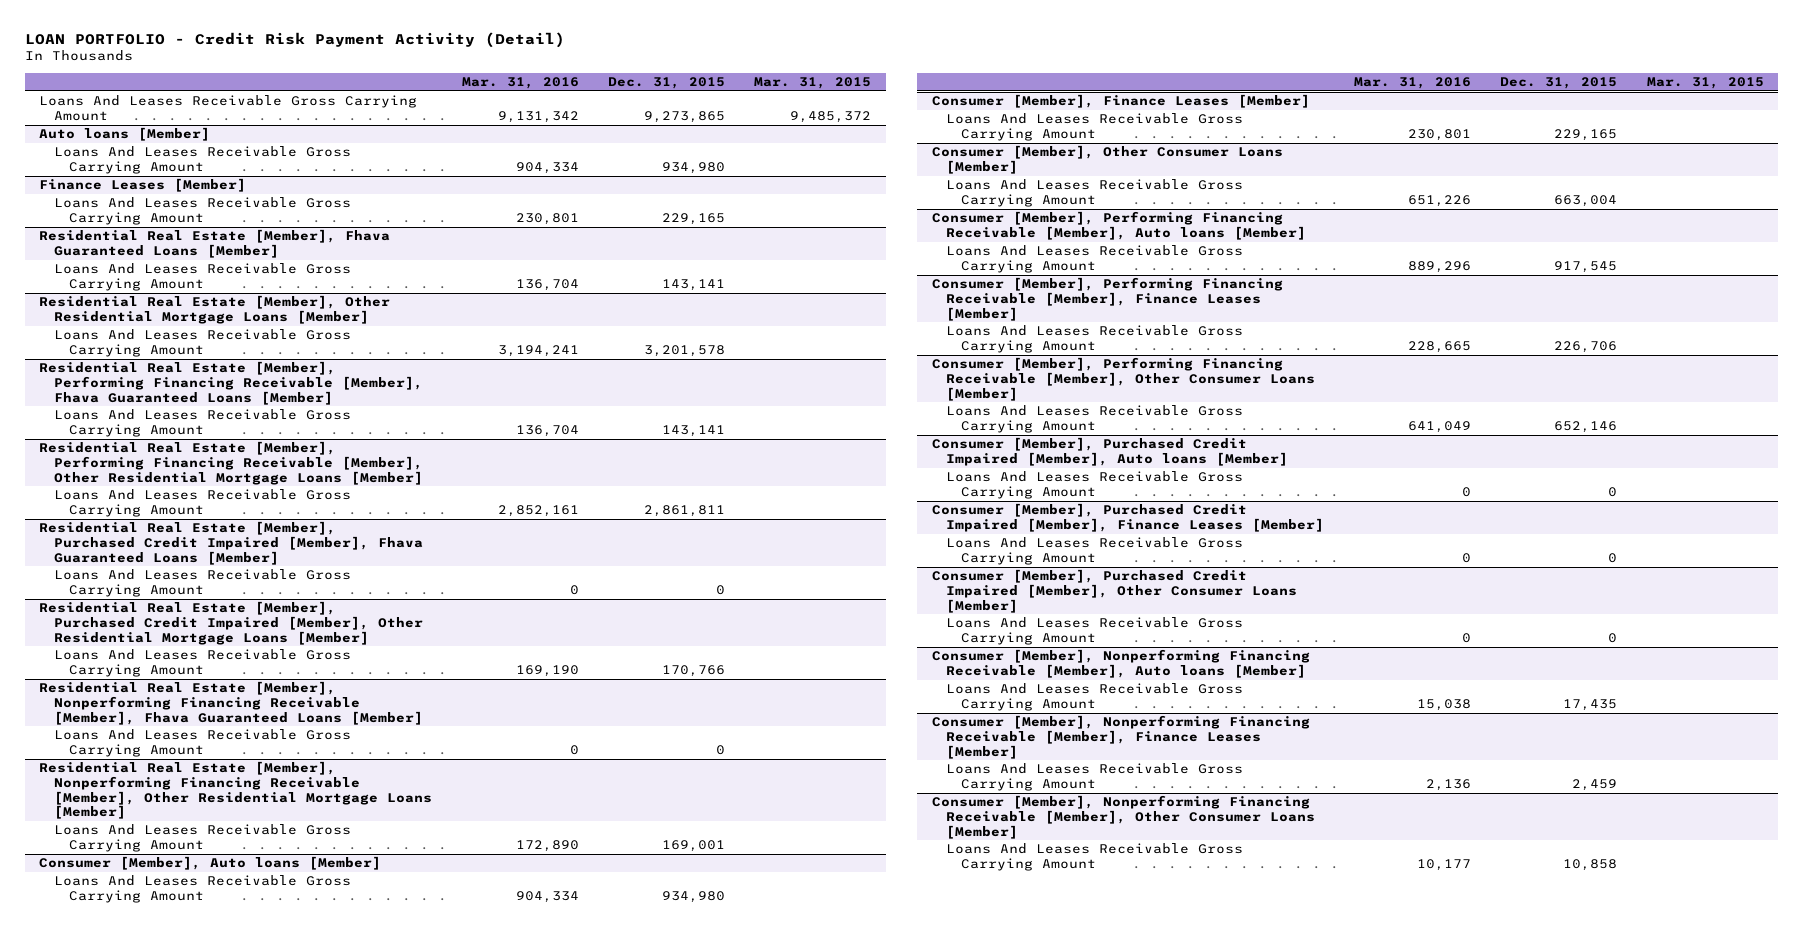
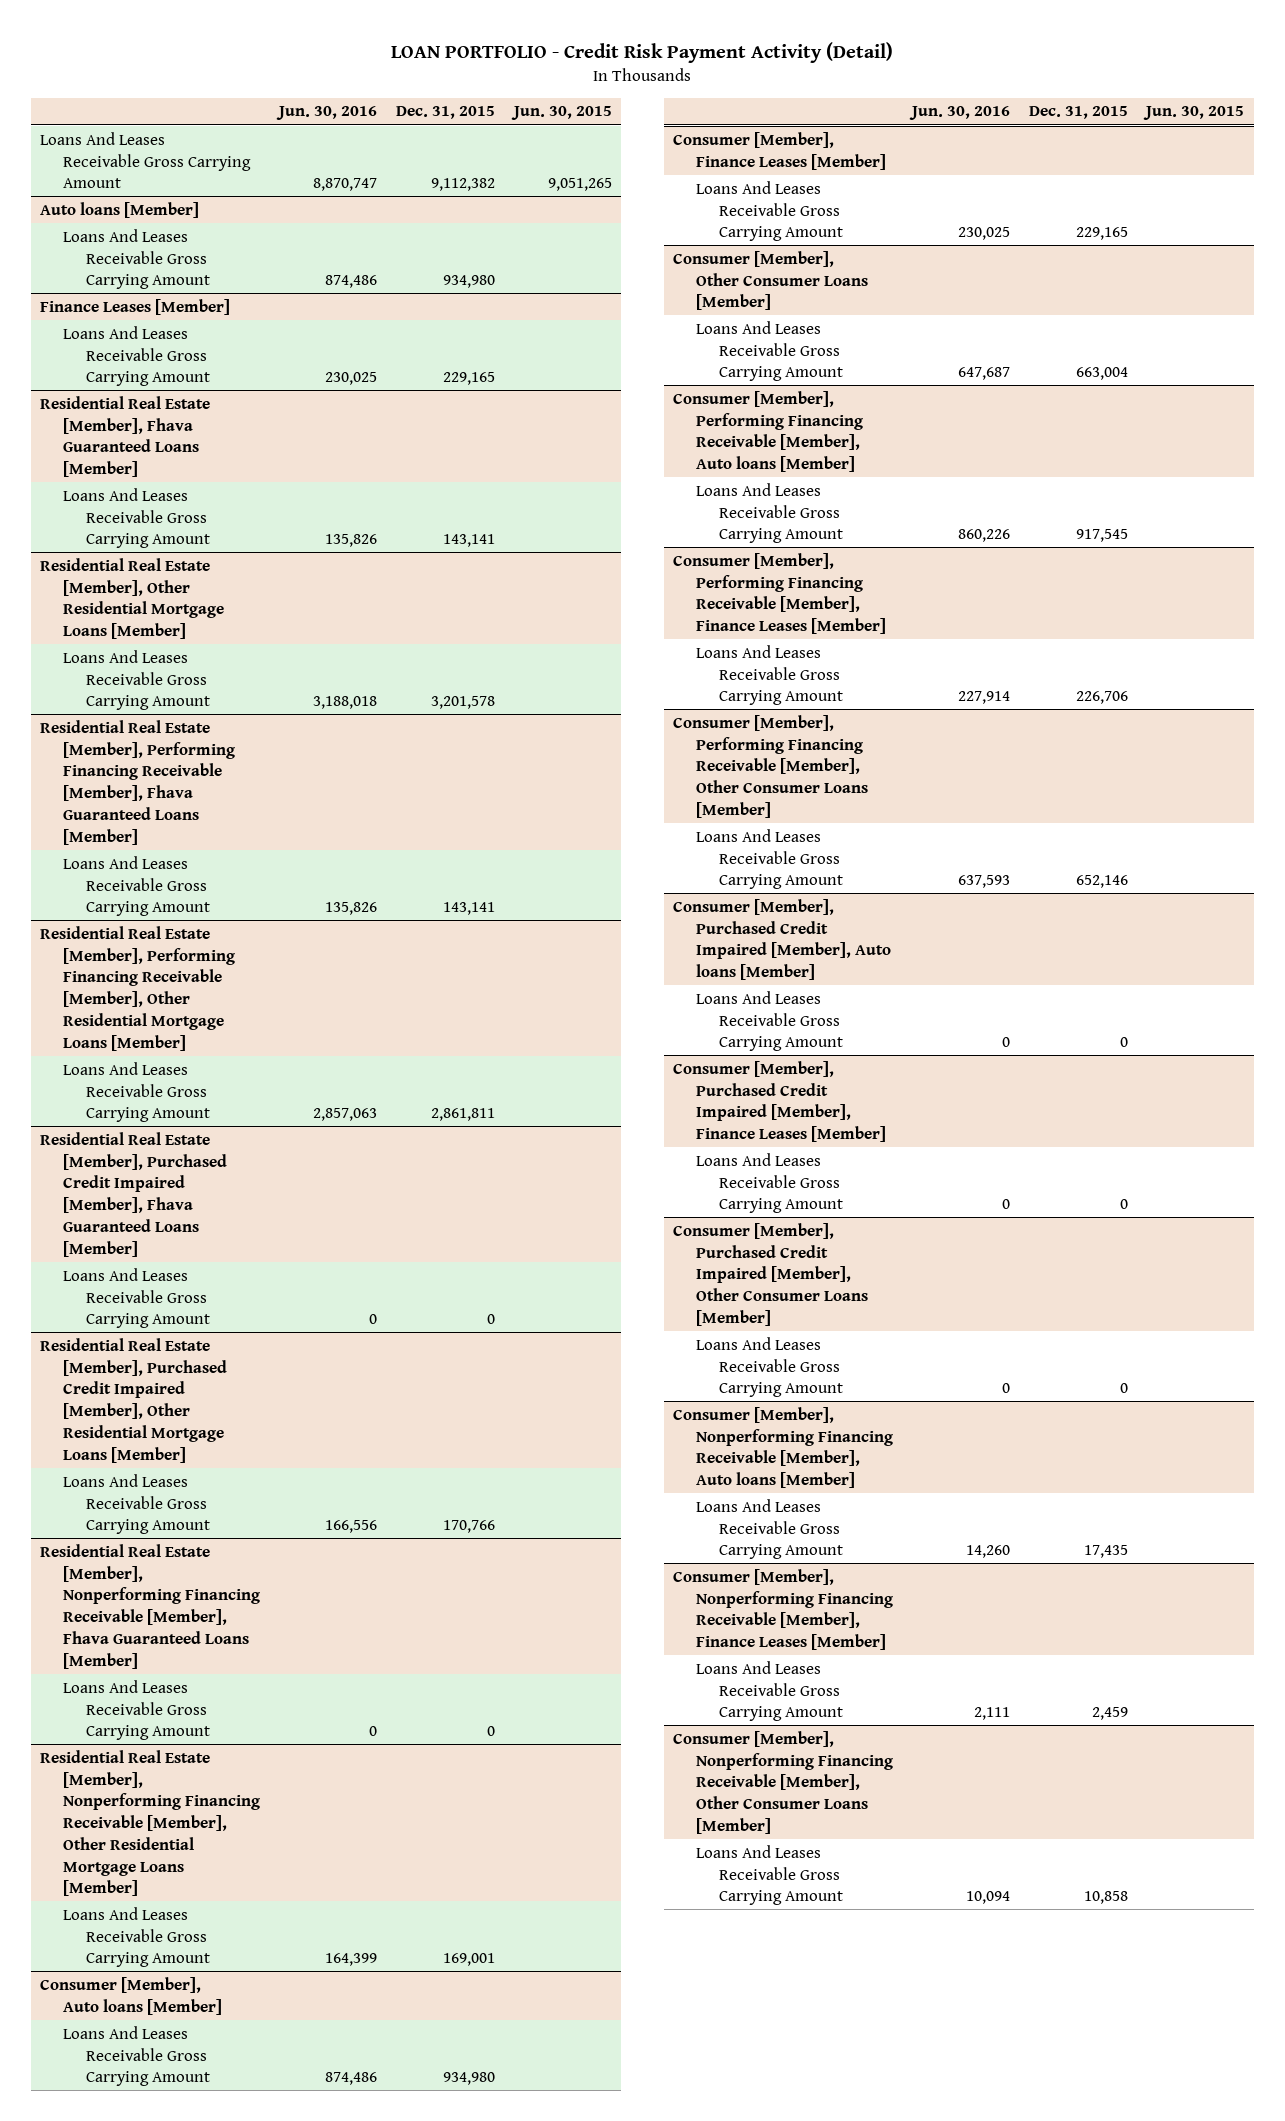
[461,77,579,90] Mar. 31, 2016 -> none
[754,77,872,90] Mar. 31, 2015 -> none
none -> [276,106,378,121] Jun. 30, 2016
none -> [510,106,612,121] Jun. 30, 2015
[644,111,726,124] 9,273,865 -> [430,178,495,192] 9,112,382

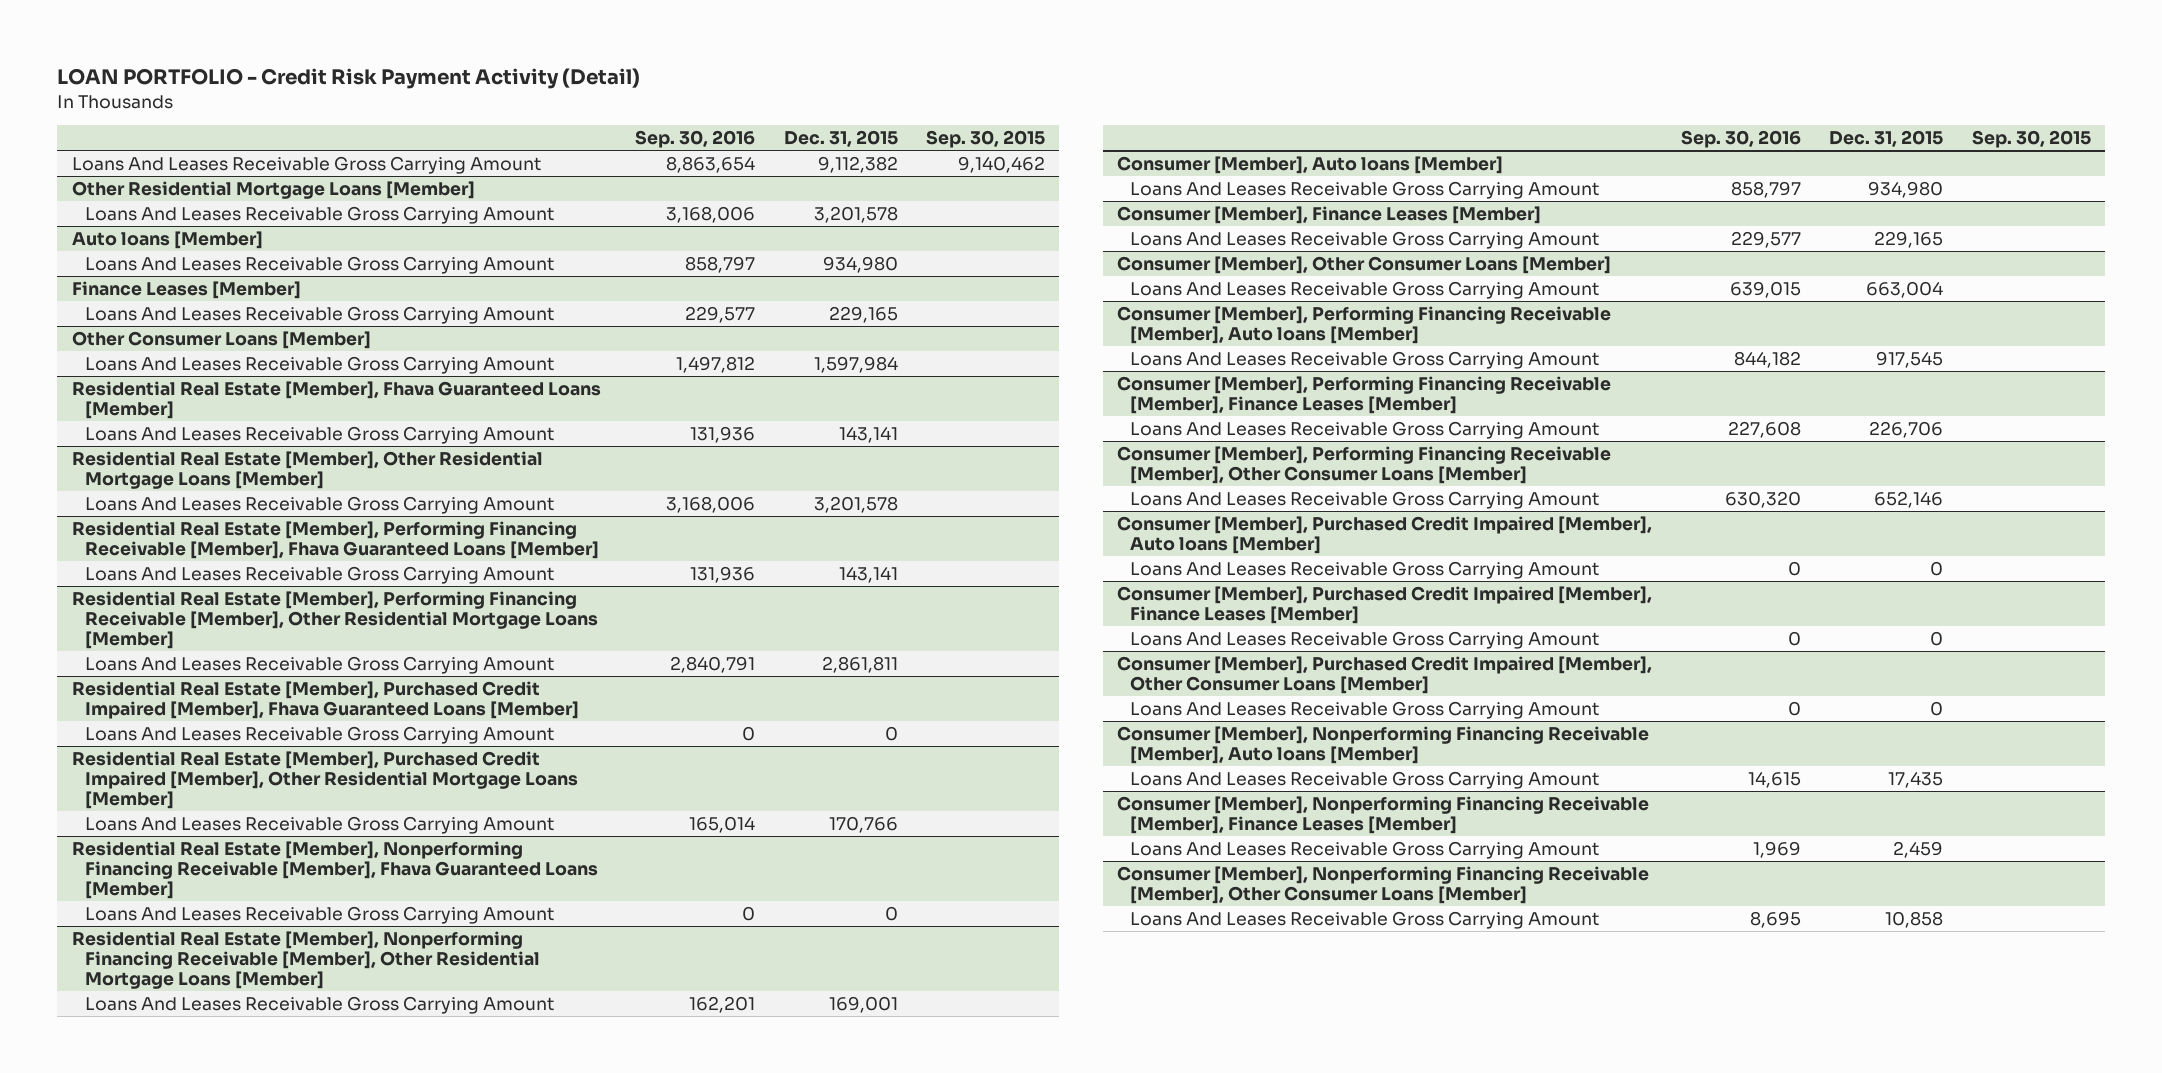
[276,106,378,121] Jun. 30, 2016 -> none
[510,106,612,121] Jun. 30, 2015 -> none
none -> [635,130,756,149] Sep. 30, 2016
none -> [926,130,1046,149] Sep. 30, 2015
none -> [71,180,475,199] Other Residential Mortgage Loans [Member]
none -> [84,205,554,224] Loans And Leases Receivable Gross Carrying Amount
none -> [71,330,371,349] Other Consumer Loans [Member]
none -> [84,355,554,374] Loans And Leases Receivable Gross Carrying Amount

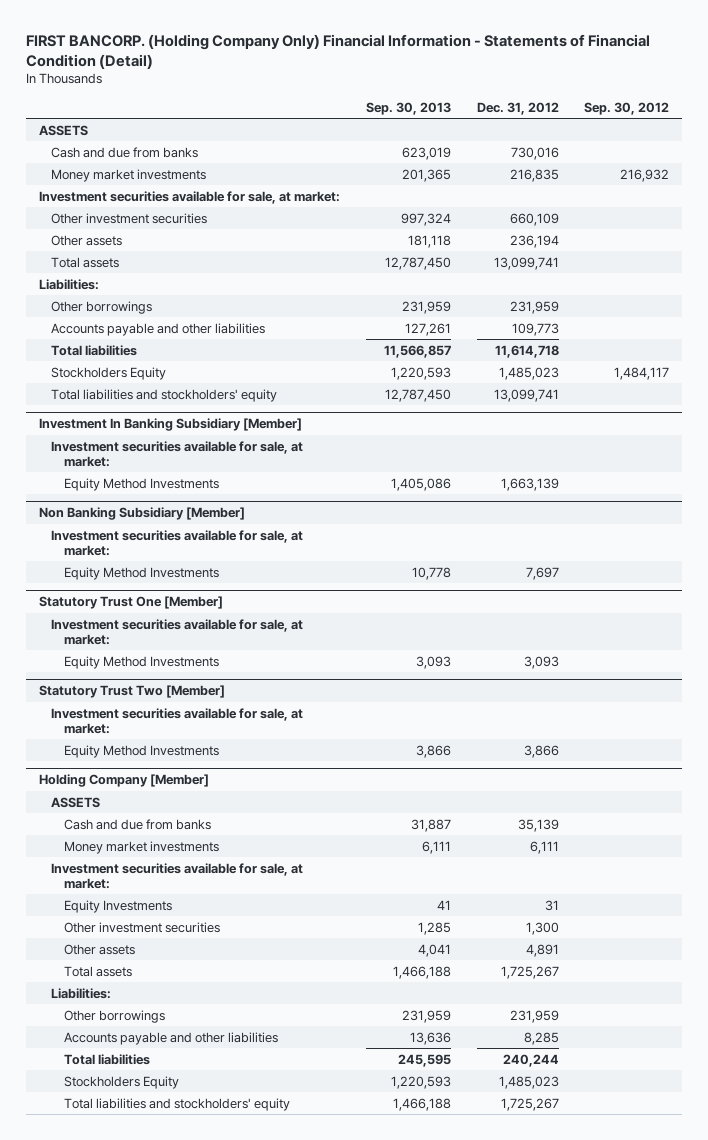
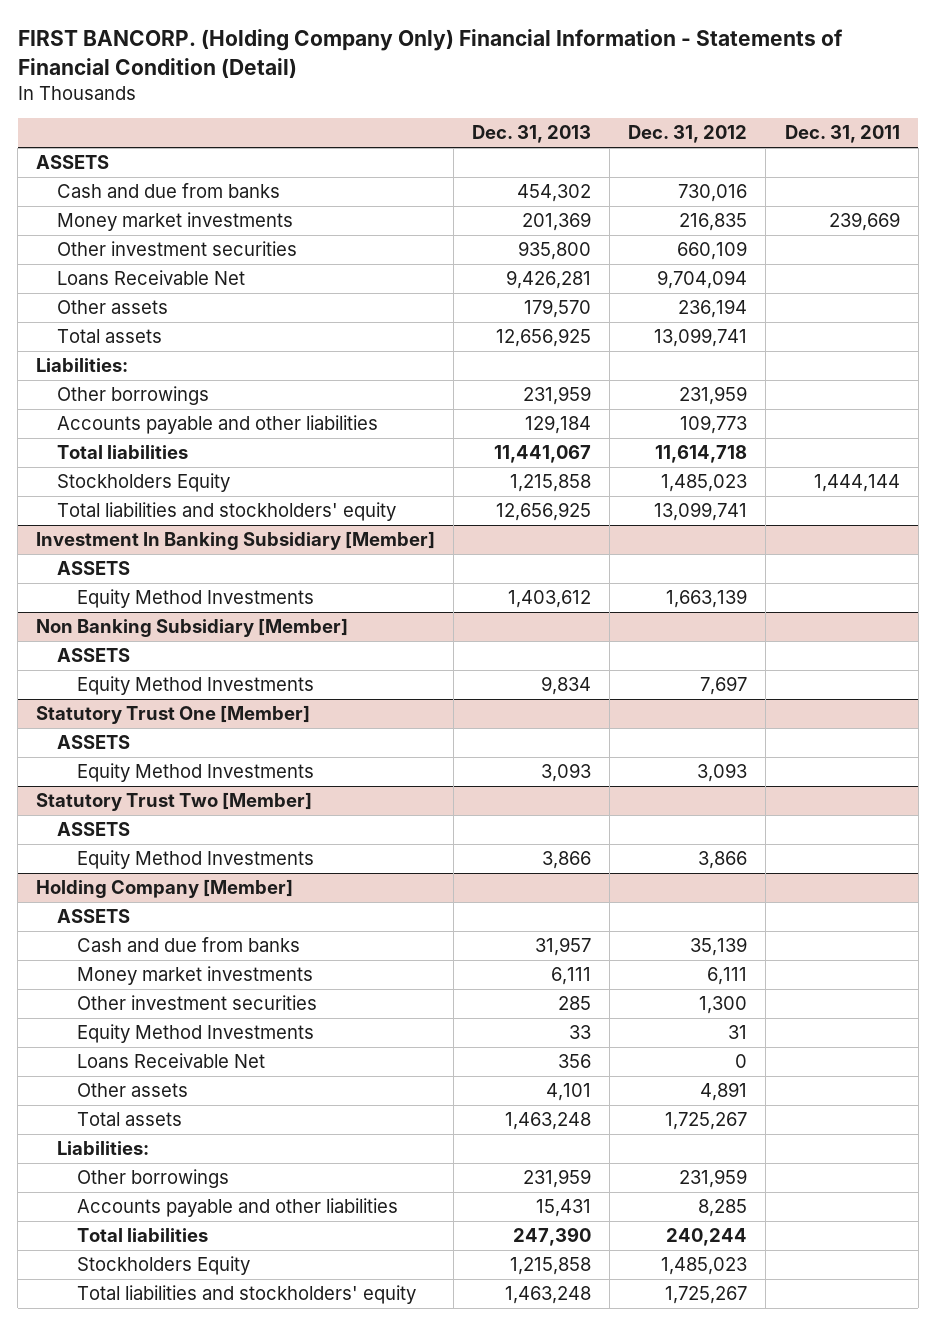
[365,101,451,115] Sep. 30, 2013 -> none
[584,101,670,115] Sep. 30, 2012 -> none
none -> [472,125,592,144] Dec. 31, 2013
none -> [784,125,900,144] Dec. 31, 2011
[38,190,340,204] Investment securities available for sale, at market: -> none
none -> [56,270,245,286] Loans Receivable Net
[51,440,304,467] Investment securities available for sale, at market: -> none
none -> [56,561,130,576] ASSETS
[51,529,304,556] Investment securities available for sale, at market: -> none
none -> [56,648,130,663] ASSETS
[51,618,304,645] Investment securities available for sale, at market: -> none
none -> [56,735,130,750] ASSETS
[51,707,304,734] Investment securities available for sale, at market: -> none
none -> [56,822,130,837] ASSETS
[51,862,304,889] Investment securities available for sale, at market: -> none
[63,899,172,913] Equity Investments -> none
none -> [77,1024,315,1044] Equity Method Investments
none -> [77,1053,266,1069] Loans Receivable Net

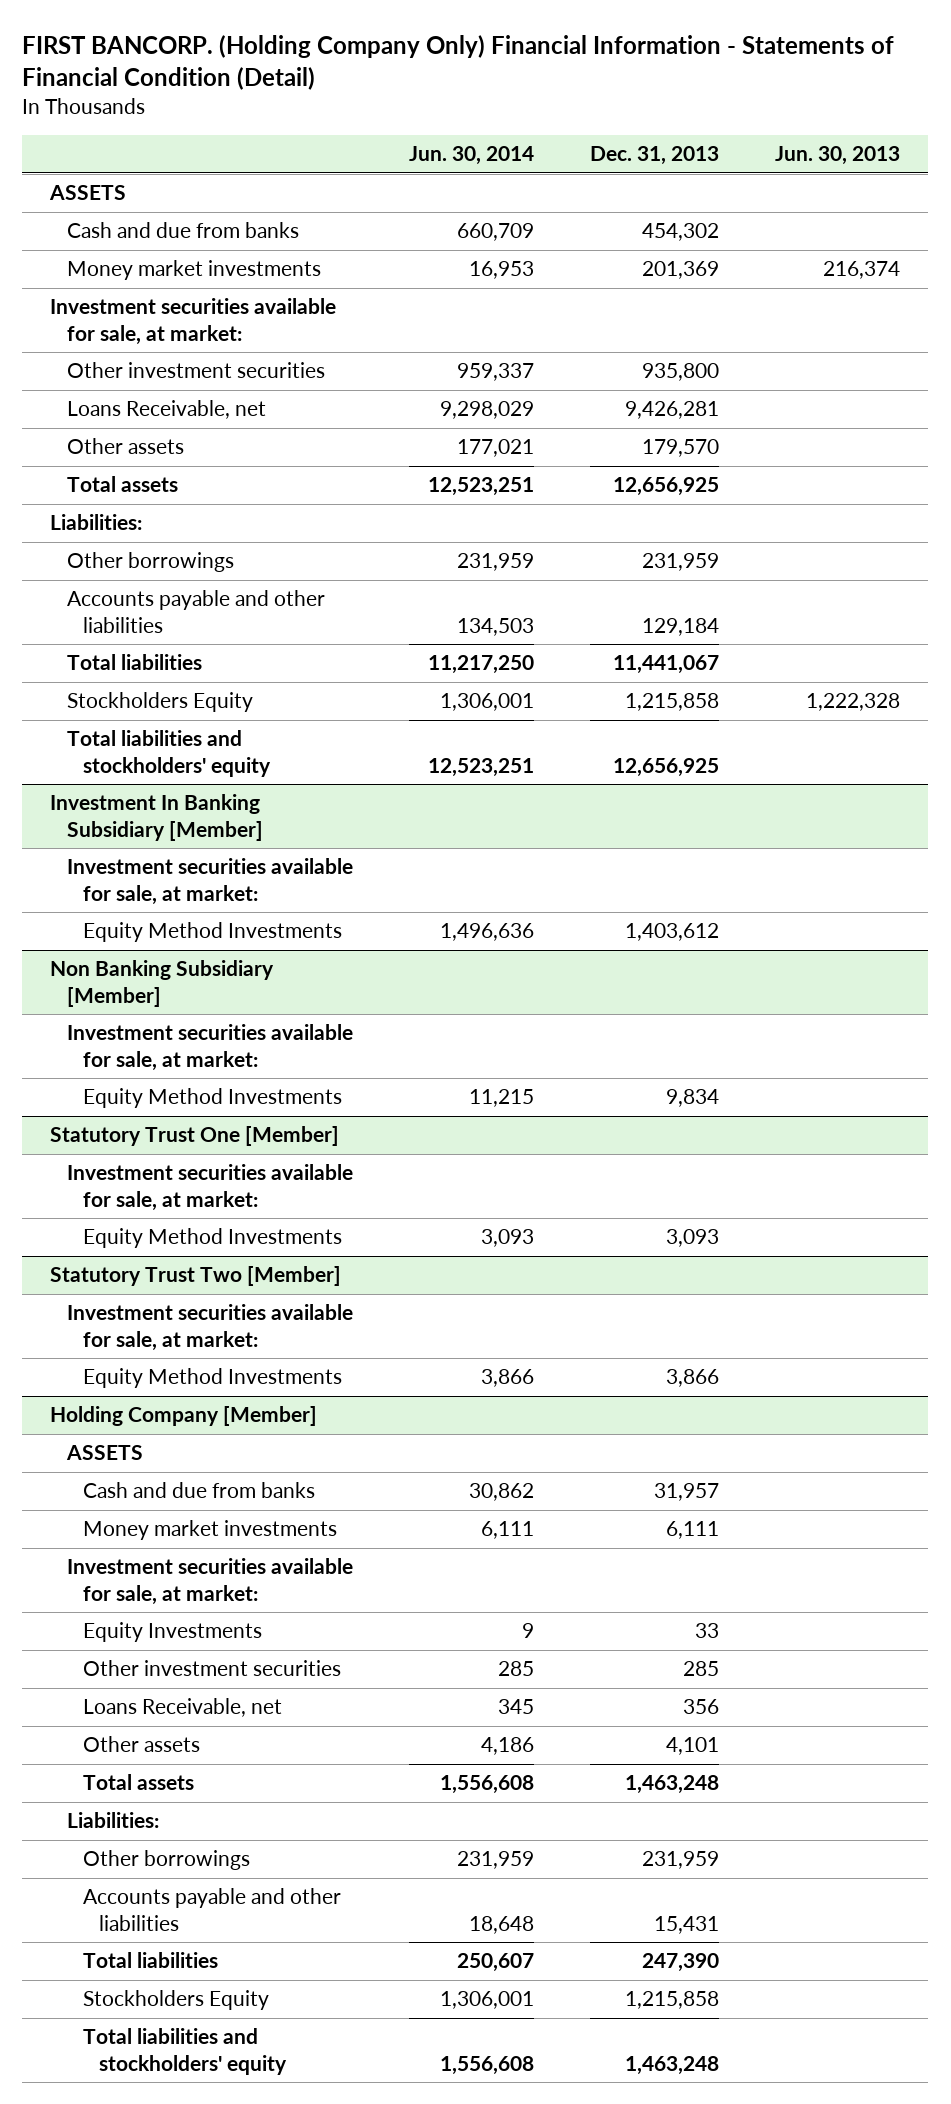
[628,125,748,144] Dec. 31, 2012 -> none
[784,125,900,144] Dec. 31, 2011 -> none
none -> [408,146,534,166] Jun. 30, 2014
none -> [775,146,901,166] Jun. 30, 2013
none -> [50,298,337,345] Investment securities available for sale, at market:
[56,270,245,286] Loans Receivable Net -> [66,400,266,420] Loans Receivable, net
[56,561,130,576] ASSETS -> none
none -> [66,858,353,905] Investment securities available for sale, at market:
[56,648,130,663] ASSETS -> none
none -> [66,1024,353,1071] Investment securities available for sale, at market:
[56,735,130,750] ASSETS -> none
none -> [66,1164,353,1211] Investment securities available for sale, at market:
[56,822,130,837] ASSETS -> none
none -> [66,1304,353,1351] Investment securities available for sale, at market:
none -> [66,1558,353,1605] Investment securities available for sale, at market:
none -> [82,1622,262,1643] Equity Investments
[77,1024,315,1044] Equity Method Investments -> none
[77,1053,266,1069] Loans Receivable Net -> [82,1698,282,1718] Loans Receivable, net

